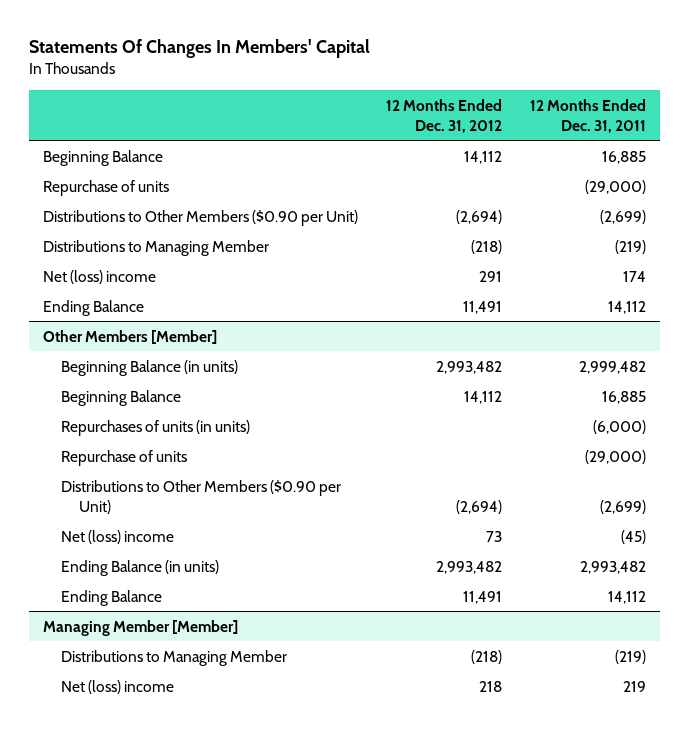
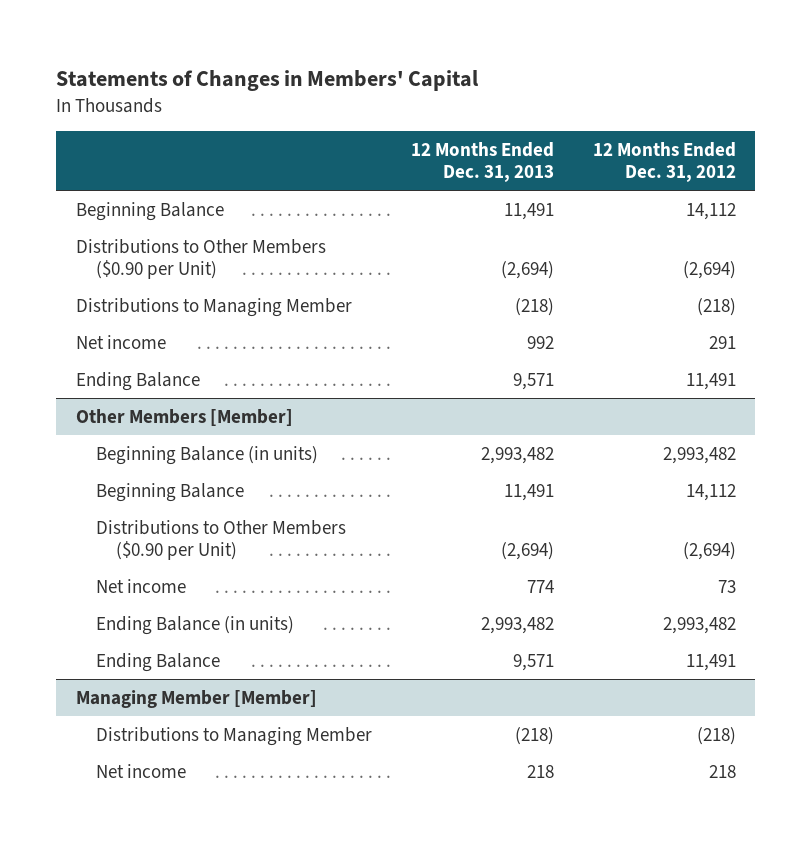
[29,39,371,59] Statements Of Changes In Members' Capital -> [56,70,480,92] Statements of Changes in Members' Capital
[529,98,646,133] 12 Months Ended Dec. 31, 2011 -> none
none -> [410,141,554,183] 12 Months Ended Dec. 31, 2013
[42,179,169,196] Repurchase of units -> none
[42,269,156,284] Net (loss) income -> [75,334,166,349] Net income
[60,419,250,436] Repurchases of units (in units) -> none
[60,449,187,466] Repurchase of units -> none
[60,529,174,544] Net (loss) income -> [95,578,186,593] Net income
[60,679,174,694] Net (loss) income -> [95,763,186,778] Net income

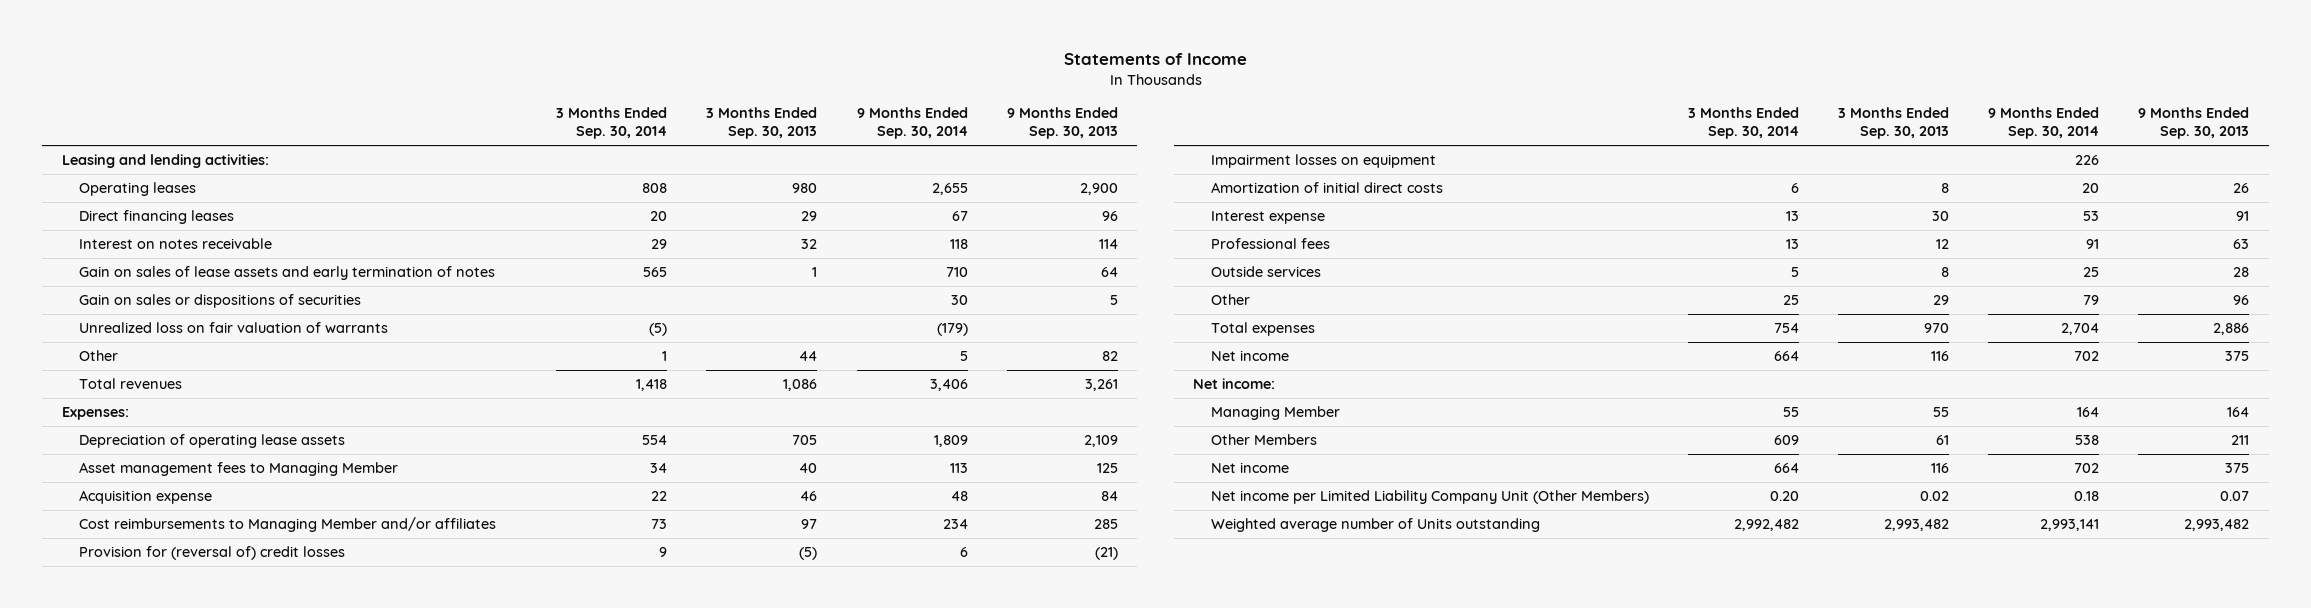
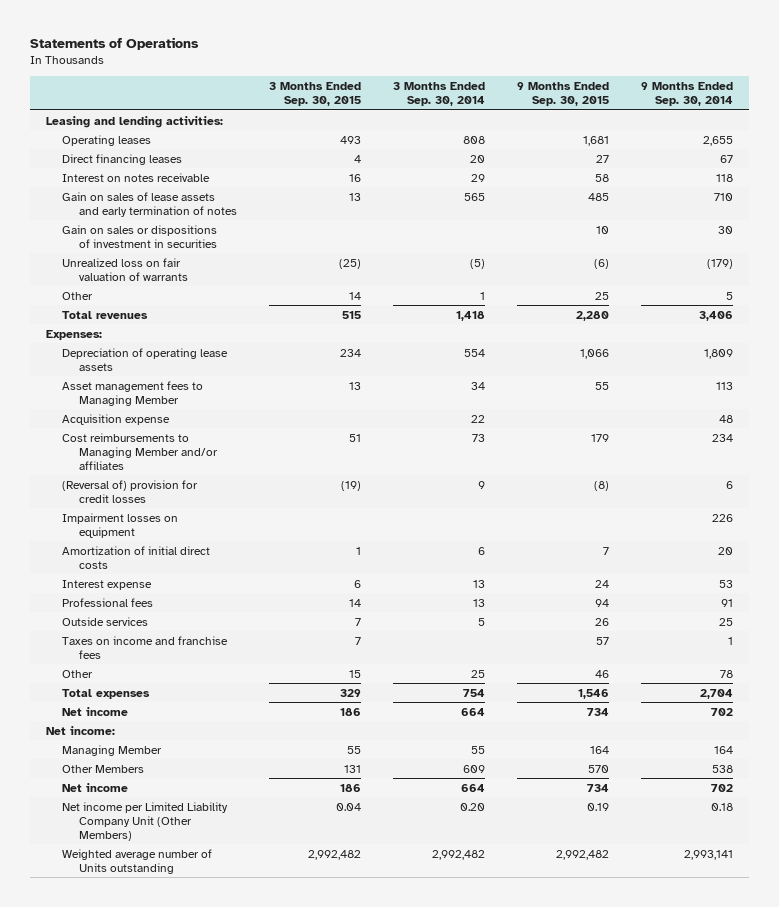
[1063,52,1247,65] Statements of Income -> [29,37,199,51] Statements of Operations
[706,107,818,140] 3 Months Ended Sep. 30, 2013 -> none
[1006,107,1118,140] 9 Months Ended Sep. 30, 2013 -> none
none -> [269,81,362,107] 3 Months Ended Sep. 30, 2015
none -> [517,81,610,107] 9 Months Ended Sep. 30, 2015
[79,294,362,309] Gain on sales or dispositions of securities -> [62,224,218,248] Gain on sales or dispositions of investment in securities
[79,546,346,561] Provision for (reversal of) credit losses -> [62,479,199,503] (Reversal of) provision for credit losses
none -> [62,635,229,659] Taxes on income and franchise fees
[2083,295,2100,306] 79 -> [720,669,734,678] 78

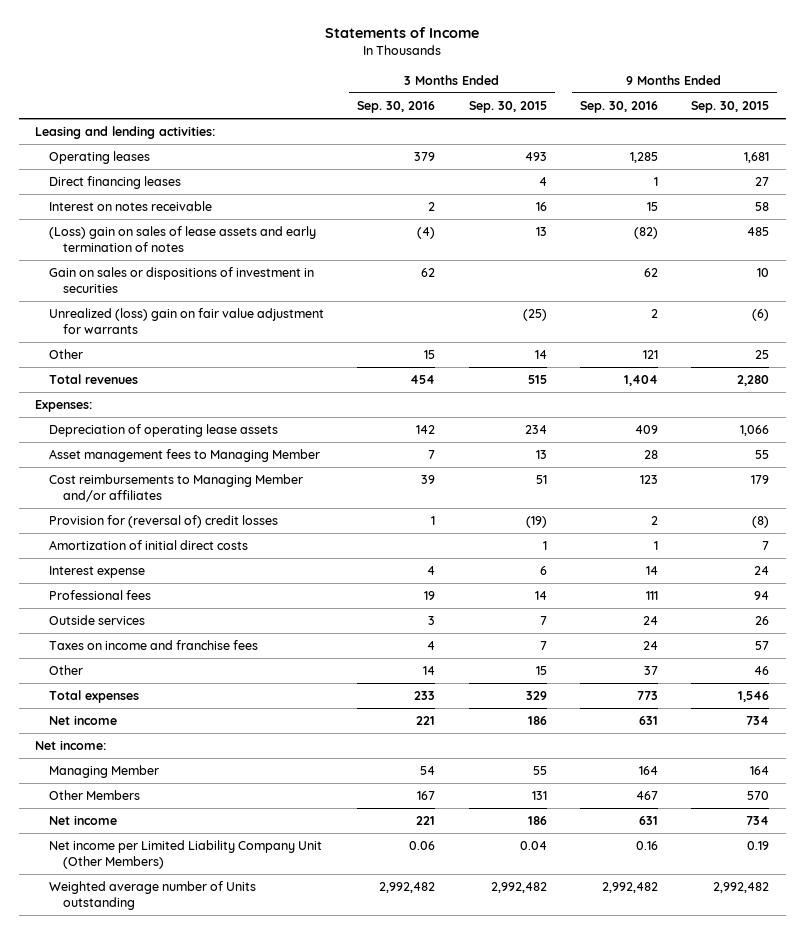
[29,37,199,51] Statements of Operations -> [325,27,480,39] Statements of Income
[393,81,486,107] 3 Months Ended Sep. 30, 2014 -> none
[641,81,734,107] 9 Months Ended Sep. 30, 2014 -> none
none -> [357,101,436,114] Sep. 30, 2016
none -> [579,101,658,114] Sep. 30, 2016
[62,191,238,217] Gain on sales of lease assets and early termination of notes -> [49,226,317,252] (Loss) gain on sales of lease assets and early termination of notes
[62,257,189,281] Unrealized loss on fair valuation of warrants -> [49,308,325,334] Unrealized (loss) gain on fair value adjustment for warrants
[62,413,171,425] Acquisition expense -> none
[62,512,179,538] Impairment losses on equipment -> none
[62,479,199,503] (Reversal of) provision for credit losses -> [49,515,279,529] Provision for (reversal of) credit losses

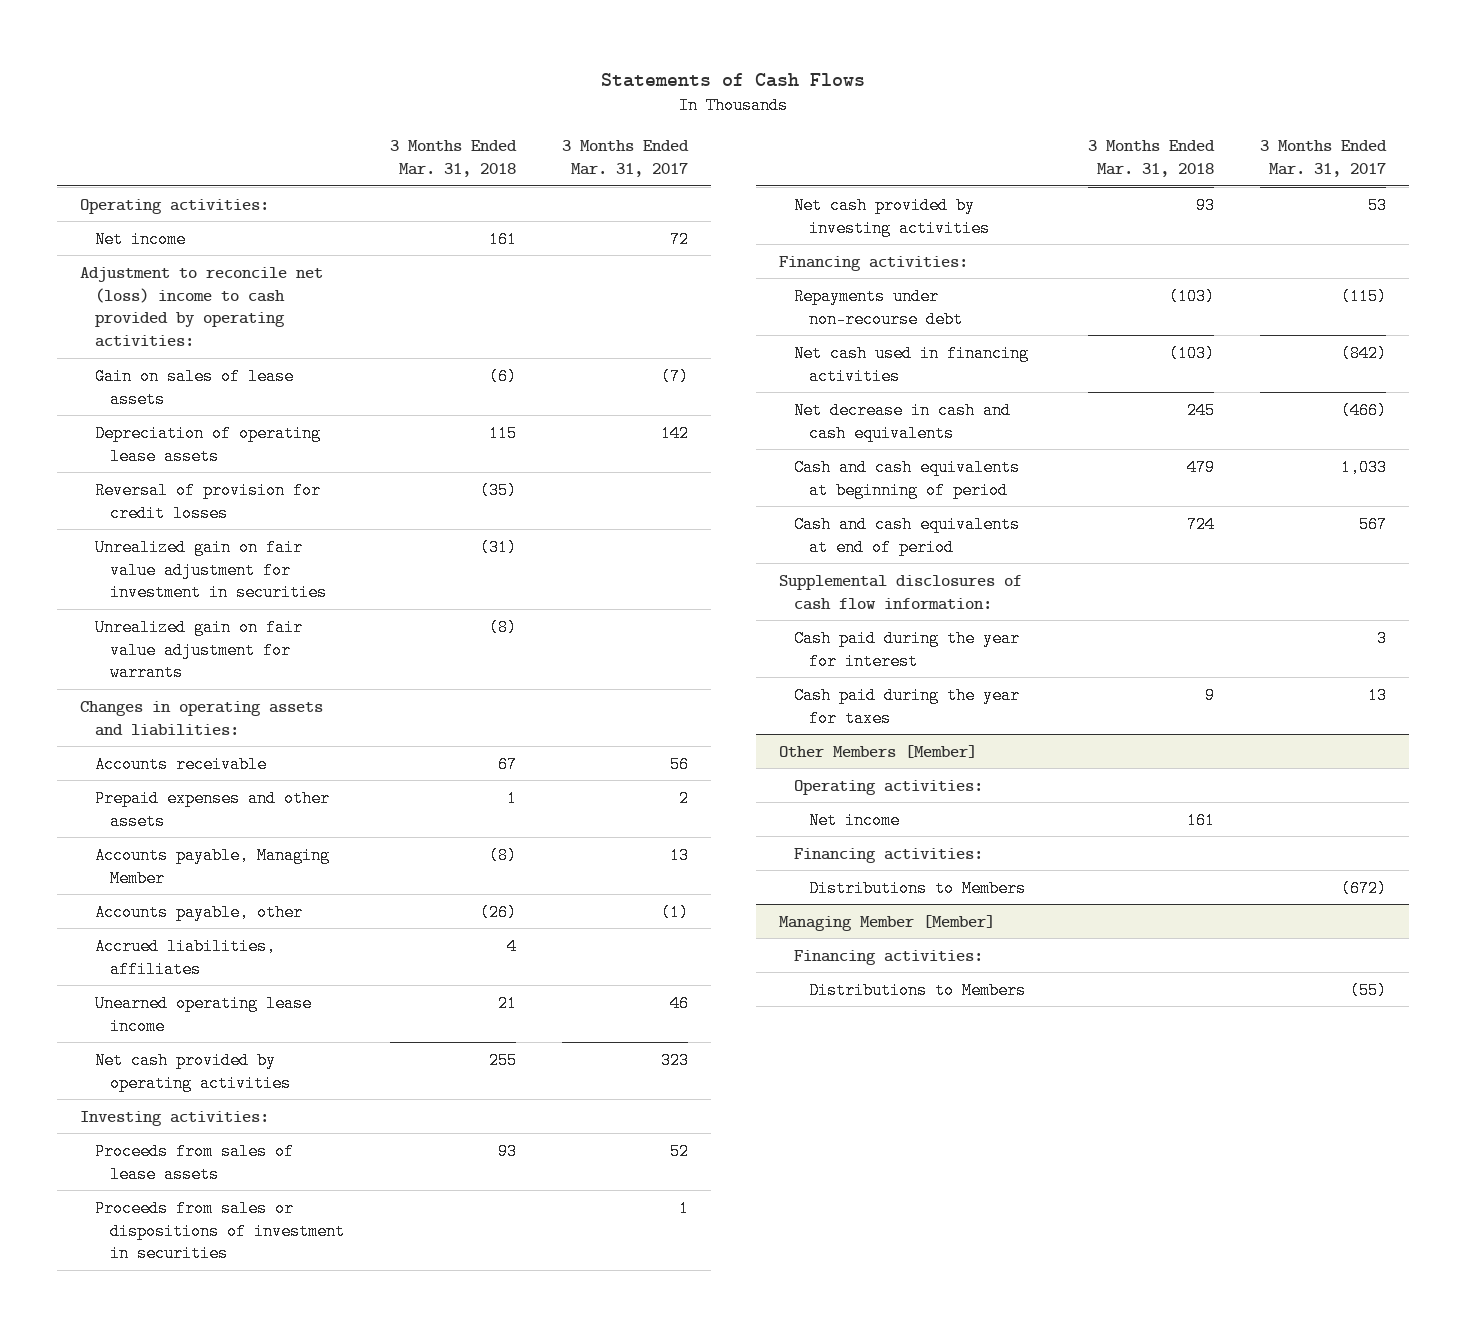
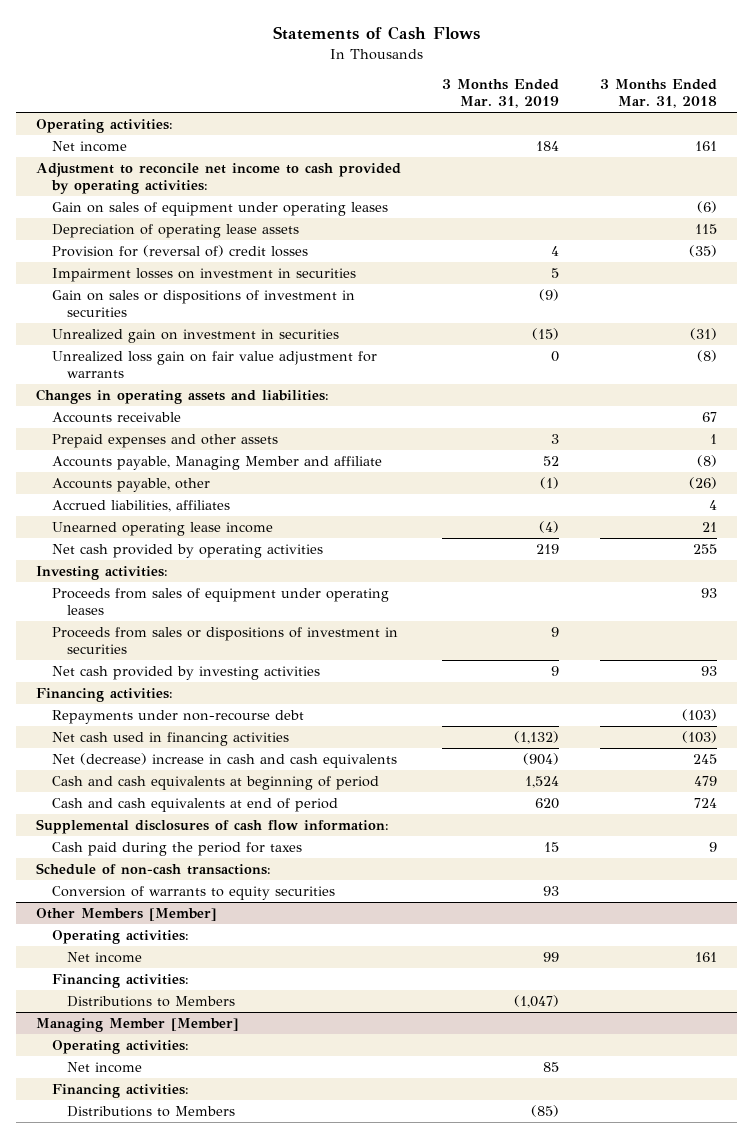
[561,140,689,177] 3 Months Ended Mar. 31, 2017 -> none
none -> [442,79,560,109] 3 Months Ended Mar. 31, 2019
[80,266,324,348] Adjustment to reconcile net (loss) income to cash provided by operating activities: -> [36,162,402,195] Adjustment to reconcile net income to cash provided by operating activities:
[95,367,295,408] Gain on sales of lease assets -> [51,201,388,216] Gain on sales of equipment under operating leases
[95,481,322,522] Reversal of provision for credit losses -> [51,244,308,257] Provision for (reversal of) credit losses
none -> [51,267,356,282] Impairment losses on investment in securities
none -> [51,289,355,318] Gain on sales or dispositions of investment in securities
[95,538,328,602] Unrealized gain on fair value adjustment for investment in securities -> [51,328,339,343] Unrealized gain on investment in securities
[95,618,304,682] Unrealized gain on fair value adjustment for warrants -> [51,350,377,379] Unrealized loss gain on fair value adjustment for warrants
[95,846,331,887] Accounts payable, Managing Member -> [51,455,382,470] Accounts payable, Managing Member and affiliate
[95,1142,295,1183] Proceeds from sales of lease assets -> [51,587,389,616] Proceeds from sales of equipment under operating leases
[793,401,1011,442] Net decrease in cash and cash equivalents -> [51,752,397,768] Net (decrease) increase in cash and cash equivalents
[793,629,1020,670] Cash paid during the year for interest -> none
[793,686,1020,727] Cash paid during the year for taxes -> [51,841,302,856] Cash paid during the period for taxes
none -> [36,862,272,875] Schedule of non-cash transactions:
none -> [51,885,335,900] Conversion of warrants to equity securities
none -> [51,1039,189,1054] Operating activities:
none -> [67,1061,143,1073] Net income

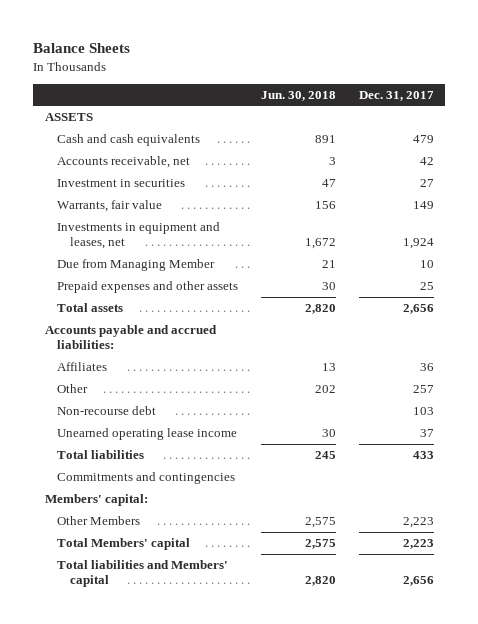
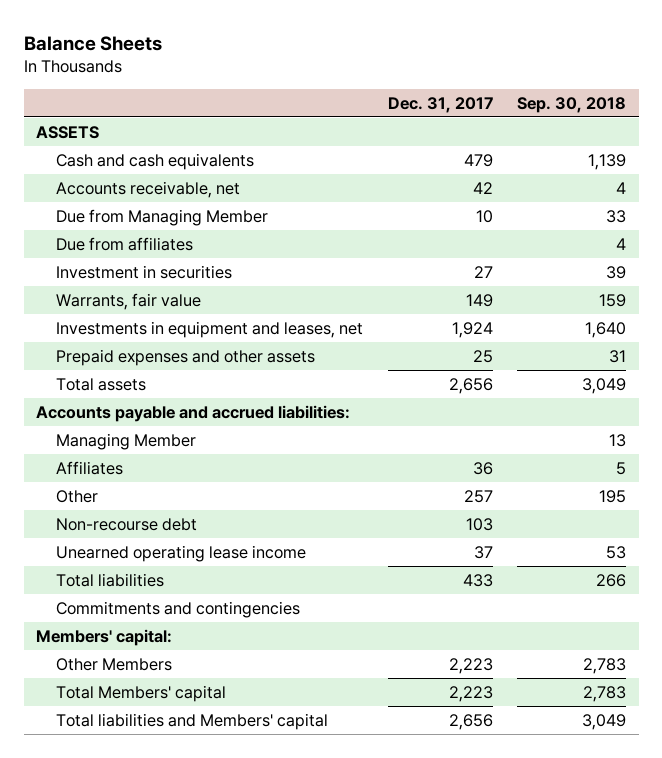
[260,90,336,101] Jun. 30, 2018 -> none
none -> [517,96,627,113] Sep. 30, 2018
[57,259,216,272] Due from Managing Member -> [56,208,269,226] Due from Managing Member
none -> [56,236,194,251] Due from affiliates
none -> [56,432,197,450] Managing Member

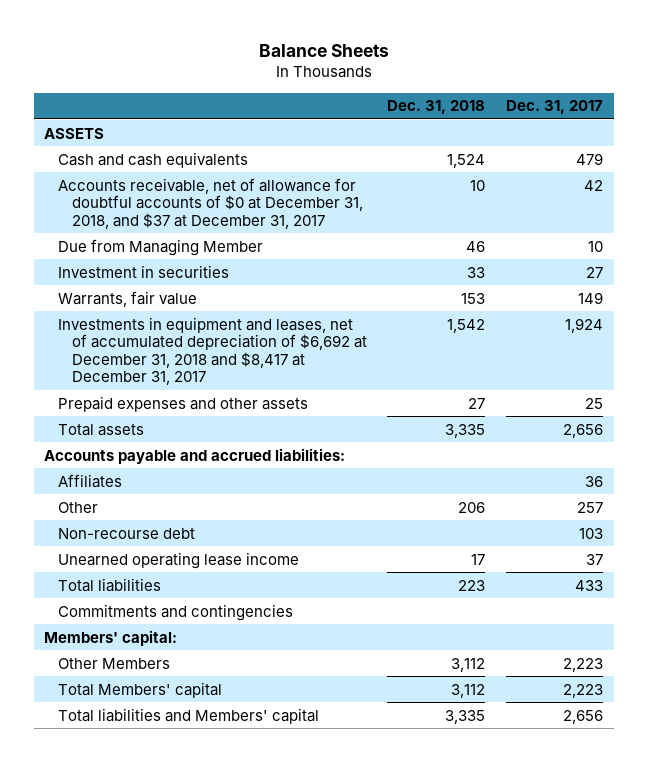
[517,96,627,113] Sep. 30, 2018 -> none
none -> [387,100,486,115] Dec. 31, 2018
[56,180,241,198] Accounts receivable, net -> [57,177,363,229] Accounts receivable, net of allowance for doubtful accounts of $0 at December 31, 2018, and $37 at December 31, 2017
[56,236,194,251] Due from affiliates -> none
[56,320,364,338] Investments in equipment and leases, net -> [57,316,367,386] Investments in equipment and leases, net of accumulated depreciation of $6,692 at December 31, 2018 and $8,417 at December 31, 2017
[56,432,197,450] Managing Member -> none

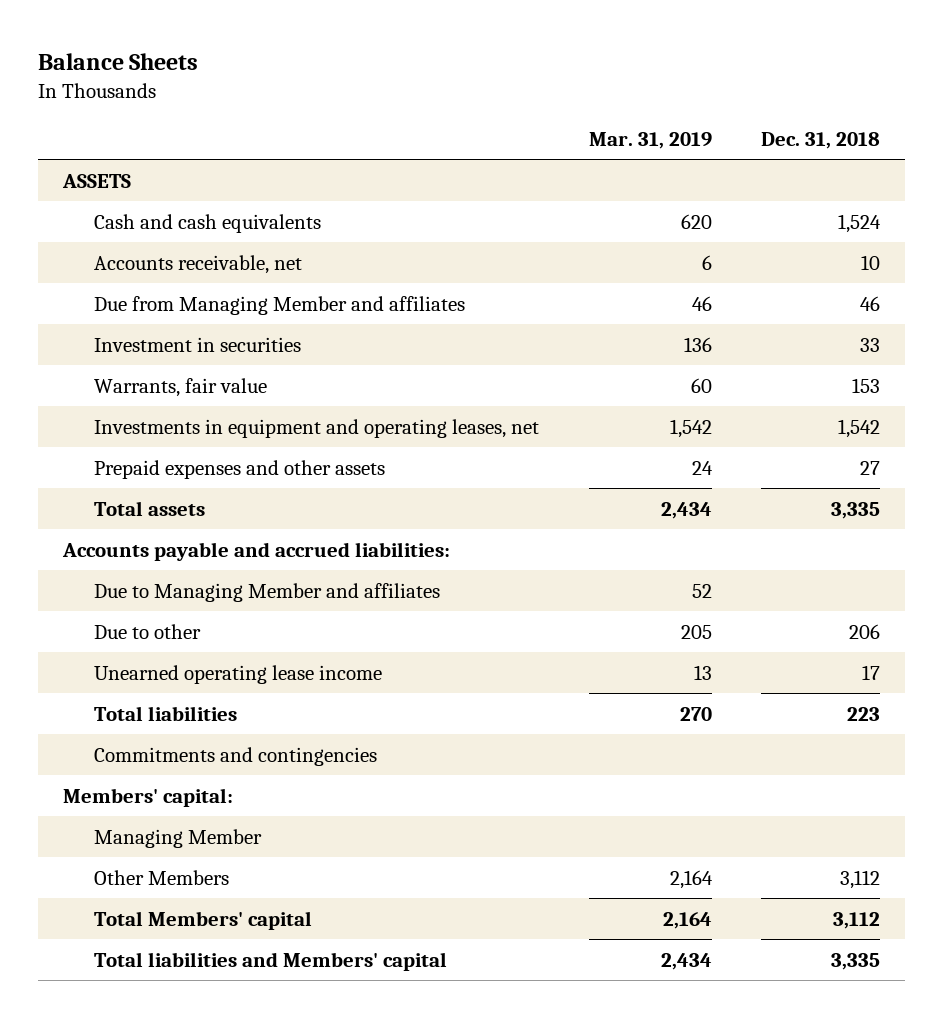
[506,100,604,115] Dec. 31, 2017 -> none
none -> [588,131,712,149] Mar. 31, 2019
[57,177,363,229] Accounts receivable, net of allowance for doubtful accounts of $0 at December 31, 2018, and $37 at December 31, 2017 -> [94,254,303,274] Accounts receivable, net
[57,238,263,256] Due from Managing Member -> [94,295,466,315] Due from Managing Member and affiliates
[57,316,367,386] Investments in equipment and leases, net of accumulated depreciation of $6,692 at December 31, 2018 and $8,417 at December 31, 2017 -> [94,418,540,438] Investments in equipment and operating leases, net
[57,473,122,488] Affiliates -> none
[57,527,195,539] Non-recourse debt -> none
none -> [94,582,441,602] Due to Managing Member and affiliates
[57,501,98,513] Other -> [94,623,202,639] Due to other
none -> [94,828,263,848] Managing Member

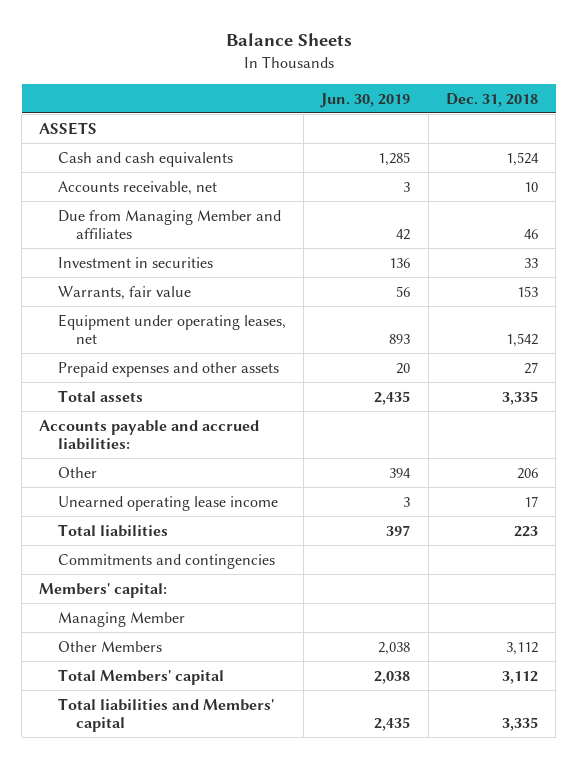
[588,131,712,149] Mar. 31, 2019 -> none
none -> [320,92,411,108] Jun. 30, 2019
[94,418,540,438] Investments in equipment and operating leases, net -> [57,313,286,345] Equipment under operating leases, net
[94,582,441,602] Due to Managing Member and affiliates -> none
[94,623,202,639] Due to other -> [57,466,97,478] Other

